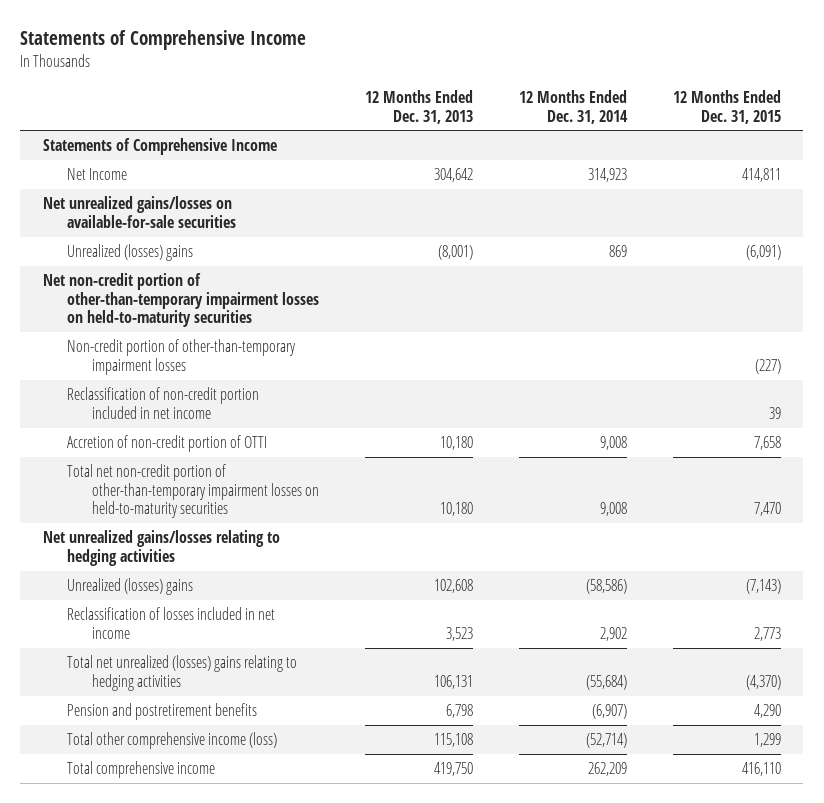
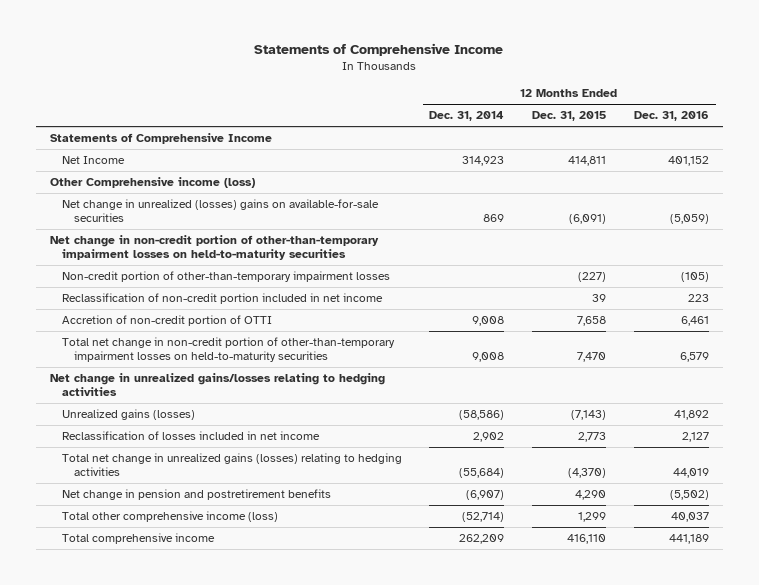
[365,90,474,124] 12 Months Ended Dec. 31, 2013 -> none
none -> [634,111,710,122] Dec. 31, 2016
[43,196,237,228] Net unrealized gains/losses on available-for-sale securities -> none
none -> [49,177,255,189] Other Comprehensive income (loss)
[67,244,194,262] Unrealized (losses) gains -> [61,199,379,222] Net change in unrealized (losses) gains on available-for-sale securities
[43,273,320,328] Net non-credit portion of other-than-temporary impairment losses on held-to-maturity securities -> [49,235,379,260] Net change in non-credit portion of other-than-temporary impairment losses on held-to-maturity securities
[67,464,319,519] Total net non-credit portion of other-than-temporary impairment losses on held-to-maturity securities -> [61,337,395,362] Total net change in non-credit portion of other-than-temporary impairment losses on held-to-maturity securities
[43,530,281,566] Net unrealized gains/losses relating to hedging activities -> [49,373,385,396] Net change in unrealized gains/losses relating to hedging activities
[67,578,194,596] Unrealized (losses) gains -> [61,409,195,421] Unrealized gains (losses)
[67,655,298,691] Total net unrealized (losses) gains relating to hedging activities -> [61,453,402,476] Total net change in unrealized gains (losses) relating to hedging activities
[67,703,258,721] Pension and postretirement benefits -> [61,489,331,501] Net change in pension and postretirement benefits

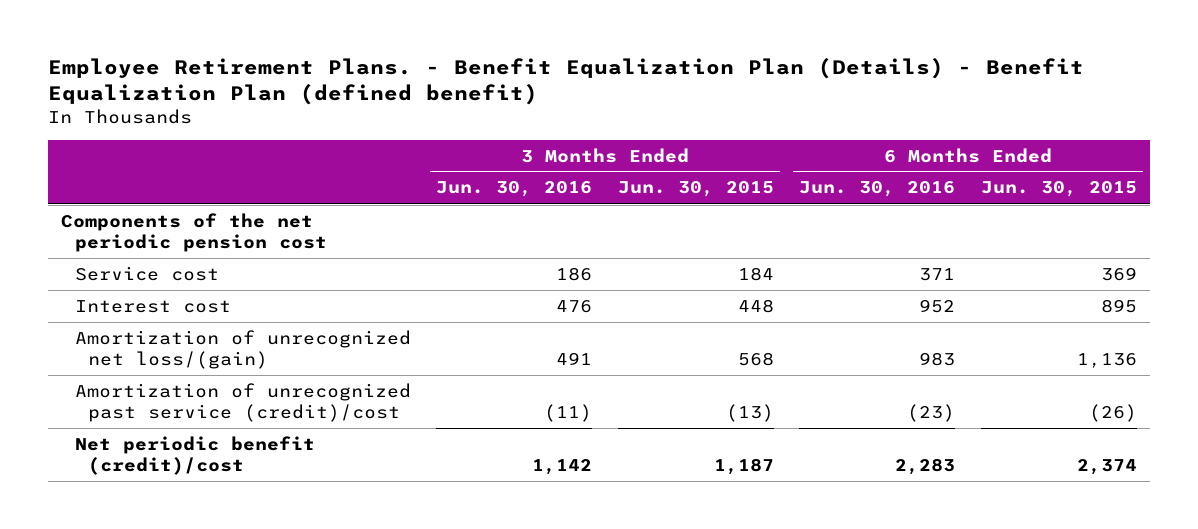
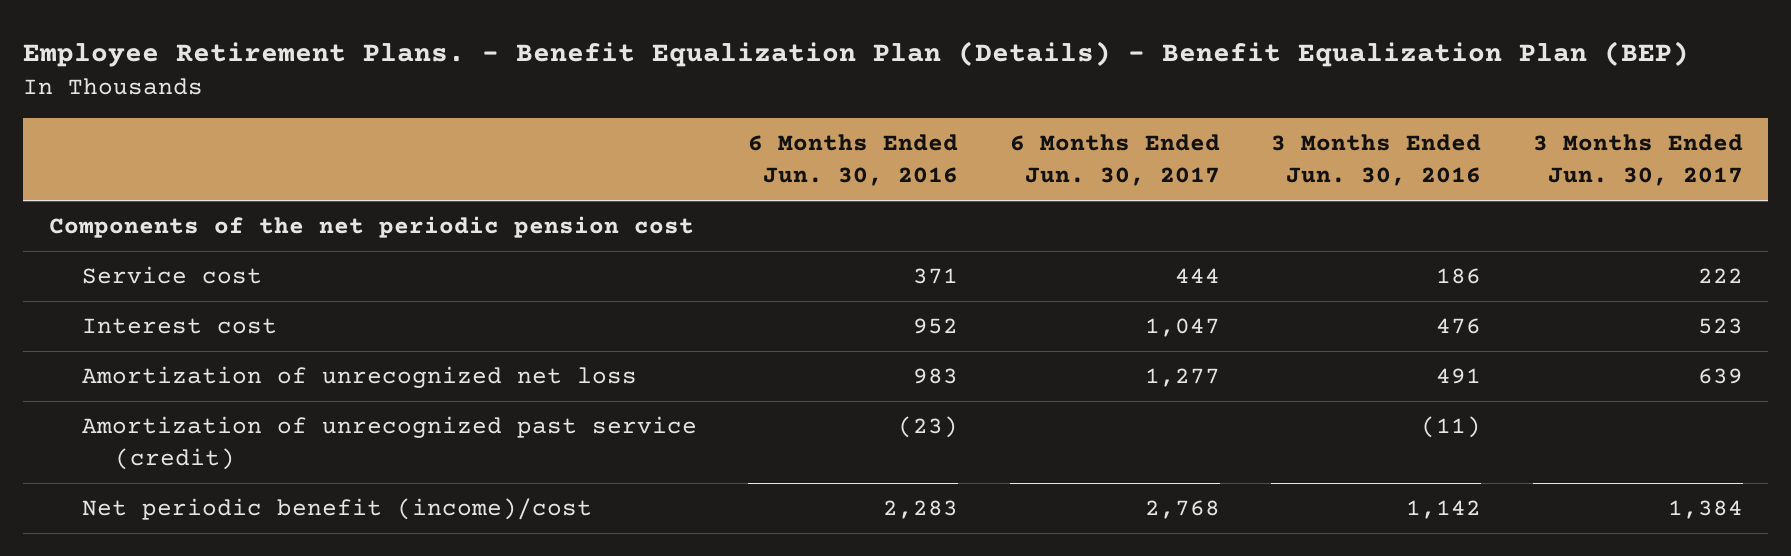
[48,58,1085,106] Employee Retirement Plans. - Benefit Equalization Plan (Details) - Benefit Equalization Plan (defined benefit) -> [22,40,1689,67] Employee Retirement Plans. - Benefit Equalization Plan (Details) - Benefit Equalization Plan (BEP)
[617,181,774,198] Jun. 30, 2015 -> none
[980,181,1137,198] Jun. 30, 2015 -> none
none -> [1009,134,1220,187] 6 Months Ended Jun. 30, 2017
none -> [1532,134,1743,187] 3 Months Ended Jun. 30, 2017
[74,329,411,370] Amortization of unrecognized net loss/(gain) -> [82,366,638,389] Amortization of unrecognized net loss
[74,382,411,423] Amortization of unrecognized past service (credit)/cost -> [82,416,698,470] Amortization of unrecognized past service (credit)
[74,435,315,476] Net periodic benefit (credit)/cost -> [82,498,593,521] Net periodic benefit (income)/cost

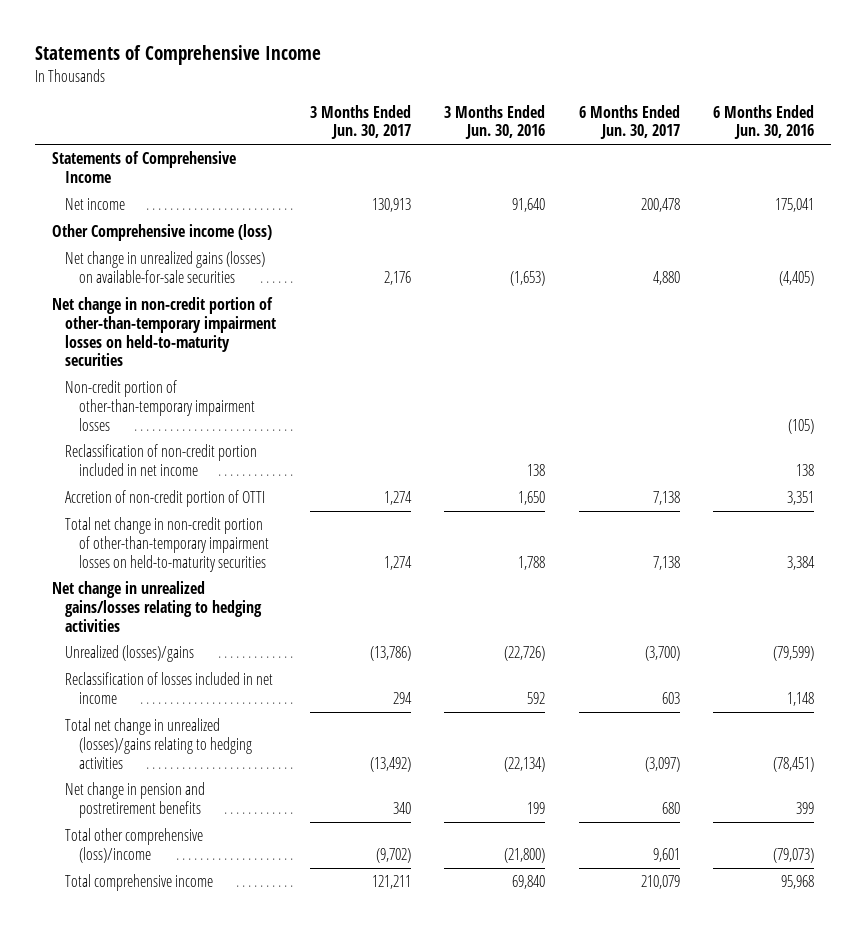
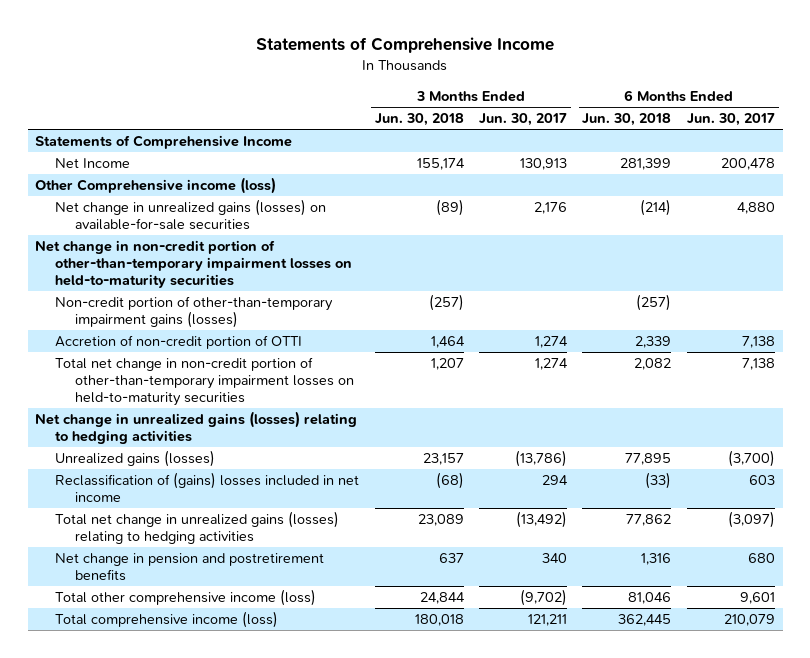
[444,104,546,140] 3 Months Ended Jun. 30, 2016 -> none
[713,104,815,140] 6 Months Ended Jun. 30, 2016 -> none
none -> [374,113,464,127] Jun. 30, 2018
none -> [582,113,672,127] Jun. 30, 2018
[65,198,126,211] Net income -> [55,158,131,169] Net Income
[65,444,258,476] Reclassification of non-credit portion included in net income -> none
[65,380,255,431] Non-credit portion of other-than-temporary impairment losses -> [55,296,334,329] Non-credit portion of other-than-temporary impairment gains (losses)
[51,581,263,632] Net change in unrealized gains/losses relating to hedging activities -> [35,411,358,445] Net change in unrealized gains (losses) relating to hedging activities
[65,645,195,663] Unrealized (losses)/gains -> [55,450,216,468] Unrealized gains (losses)
[65,672,274,704] Reclassification of losses included in net income -> [55,472,360,503] Reclassification of (gains) losses included in net income
[65,718,252,769] Total net change in unrealized (losses)/gains relating to hedging activities -> [55,511,340,545] Total net change in unrealized gains (losses) relating to hedging activities
[65,828,204,863] Total other comprehensive (loss)/income -> [55,589,317,607] Total other comprehensive income (loss)
[65,874,214,892] Total comprehensive income -> [55,611,279,629] Total comprehensive income (loss)

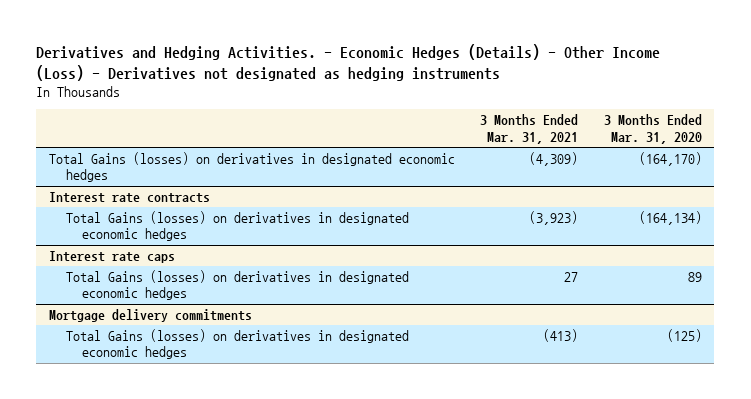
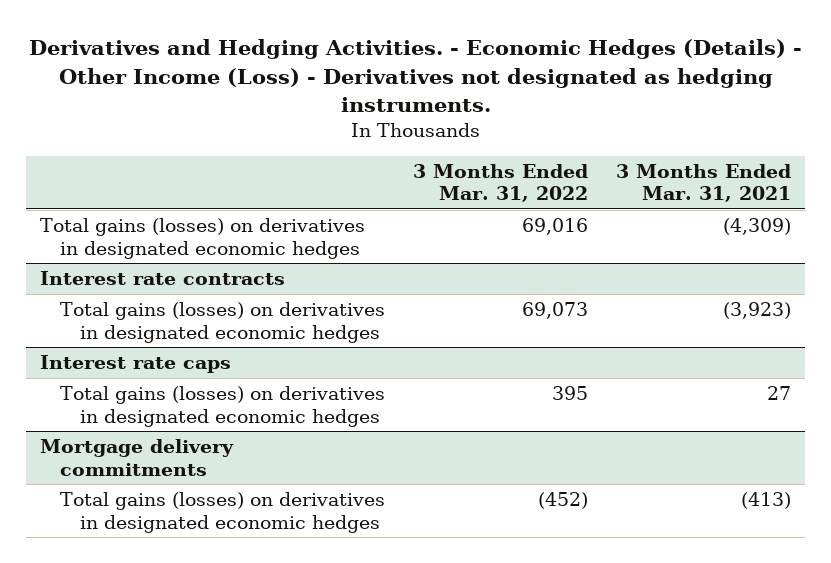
[36,44,661,81] Derivatives and Hedging Activities. - Economic Hedges (Details) - Other Income (Loss) - Derivatives not designated as hedging instruments -> [28,39,802,113] Derivatives and Hedging Activities. - Economic Hedges (Details) - Other Income (Loss) - Derivatives not designated as hedging instruments.
[603,114,702,144] 3 Months Ended Mar. 31, 2020 -> none
none -> [413,163,589,203] 3 Months Ended Mar. 31, 2022
[49,151,456,183] Total Gains (losses) on derivatives in designated economic hedges -> [40,218,366,259] Total gains (losses) on derivatives in designated economic hedges
[65,210,409,242] Total Gains (losses) on derivatives in designated economic hedges -> [60,302,386,343] Total gains (losses) on derivatives in designated economic hedges
[65,269,409,301] Total Gains (losses) on derivatives in designated economic hedges -> [60,386,386,427] Total gains (losses) on derivatives in designated economic hedges
[65,328,409,360] Total Gains (losses) on derivatives in designated economic hedges -> [60,492,386,533] Total gains (losses) on derivatives in designated economic hedges

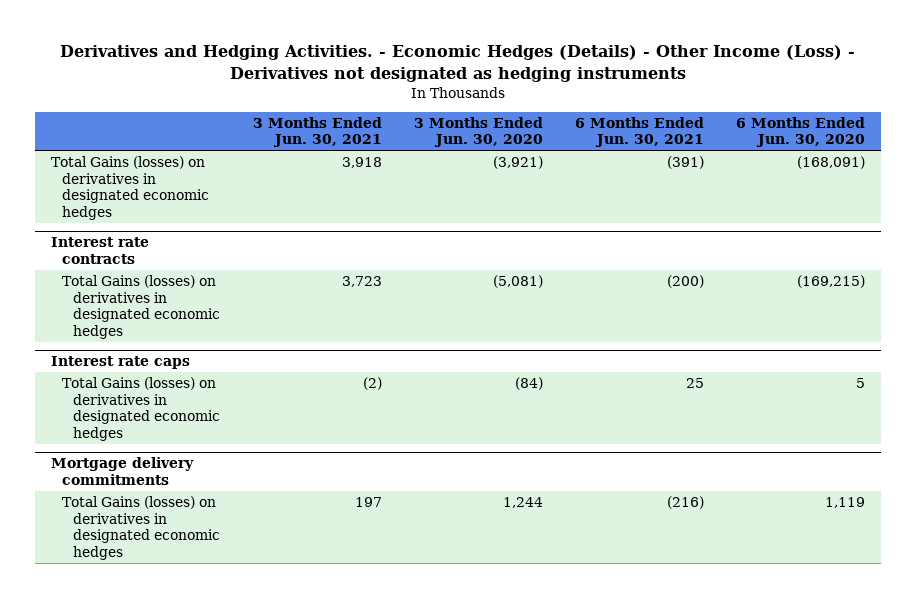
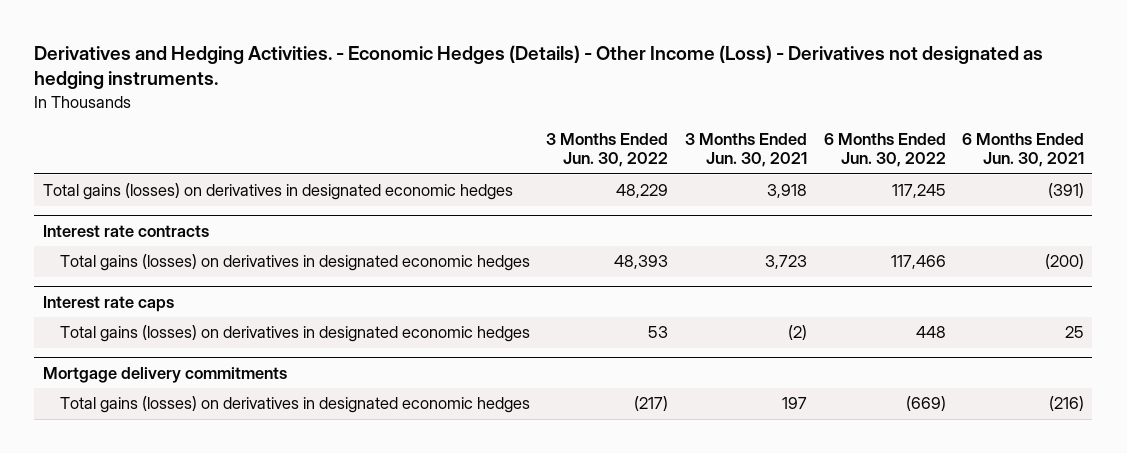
[59,44,855,82] Derivatives and Hedging Activities. - Economic Hedges (Details) - Other Income (Loss) - Derivatives not designated as hedging instruments -> [34,44,1044,90] Derivatives and Hedging Activities. - Economic Hedges (Details) - Other Income (Loss) - Derivatives not designated as hedging instruments.
[413,116,543,148] 3 Months Ended Jun. 30, 2020 -> none
[735,116,865,148] 6 Months Ended Jun. 30, 2020 -> none
none -> [546,133,669,168] 3 Months Ended Jun. 30, 2022
none -> [823,133,946,168] 6 Months Ended Jun. 30, 2022
[51,156,210,220] Total Gains (losses) on derivatives in designated economic hedges -> [42,183,513,201] Total gains (losses) on derivatives in designated economic hedges
[62,275,221,339] Total Gains (losses) on derivatives in designated economic hedges -> [59,254,530,272] Total gains (losses) on derivatives in designated economic hedges
[62,377,221,441] Total Gains (losses) on derivatives in designated economic hedges -> [59,325,530,343] Total gains (losses) on derivatives in designated economic hedges
[62,496,221,560] Total Gains (losses) on derivatives in designated economic hedges -> [59,396,530,414] Total gains (losses) on derivatives in designated economic hedges

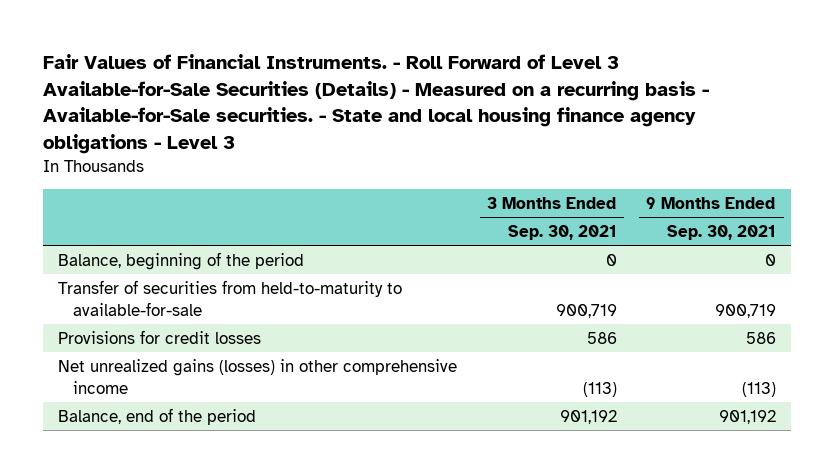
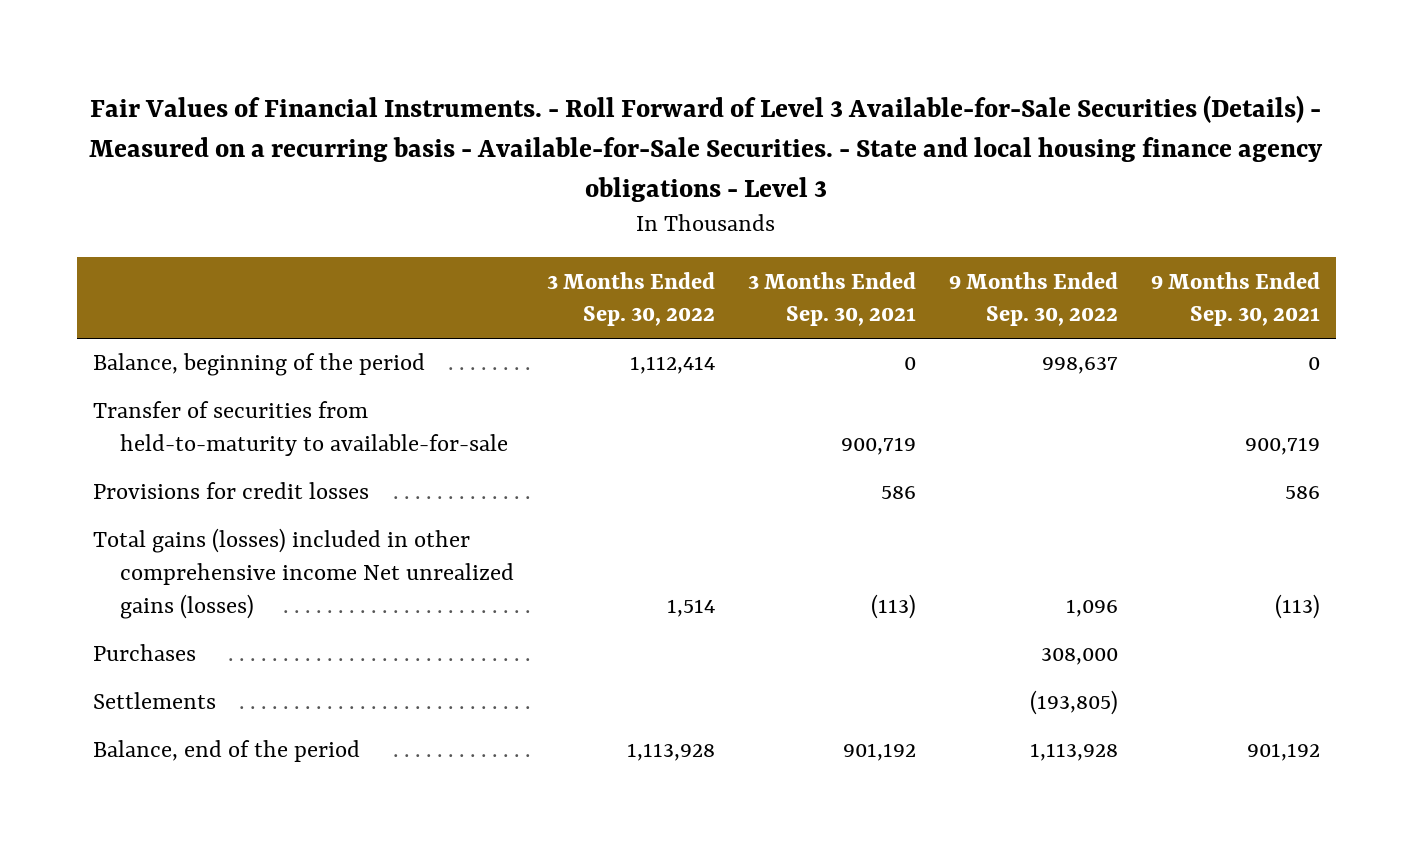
[42,54,709,154] Fair Values of Financial Instruments. - Roll Forward of Level 3 Available-for-Sale Securities (Details) - Measured on a recurring basis - Available-for-Sale securities. - State and local housing finance agency obligations - Level 3 -> [89,94,1324,202] Fair Values of Financial Instruments. - Roll Forward of Level 3 Available-for-Sale Securities (Details) - Measured on a recurring basis - Available-for-Sale Securities. - State and local housing finance agency obligations - Level 3
none -> [546,271,715,327] 3 Months Ended Sep. 30, 2022
none -> [948,271,1118,327] 9 Months Ended Sep. 30, 2022
[58,358,458,394] Net unrealized gains (losses) in other comprehensive income -> [92,528,514,620] Total gains (losses) included in other comprehensive income Net unrealized gains (losses)
none -> [92,644,196,662] Purchases
none -> [92,692,216,710] Settlements

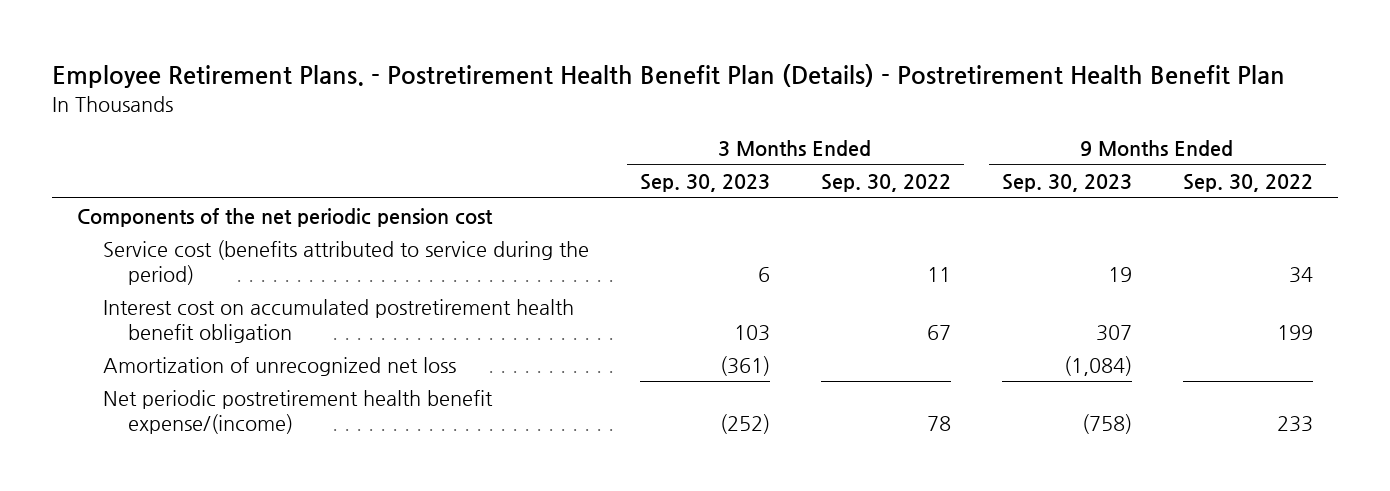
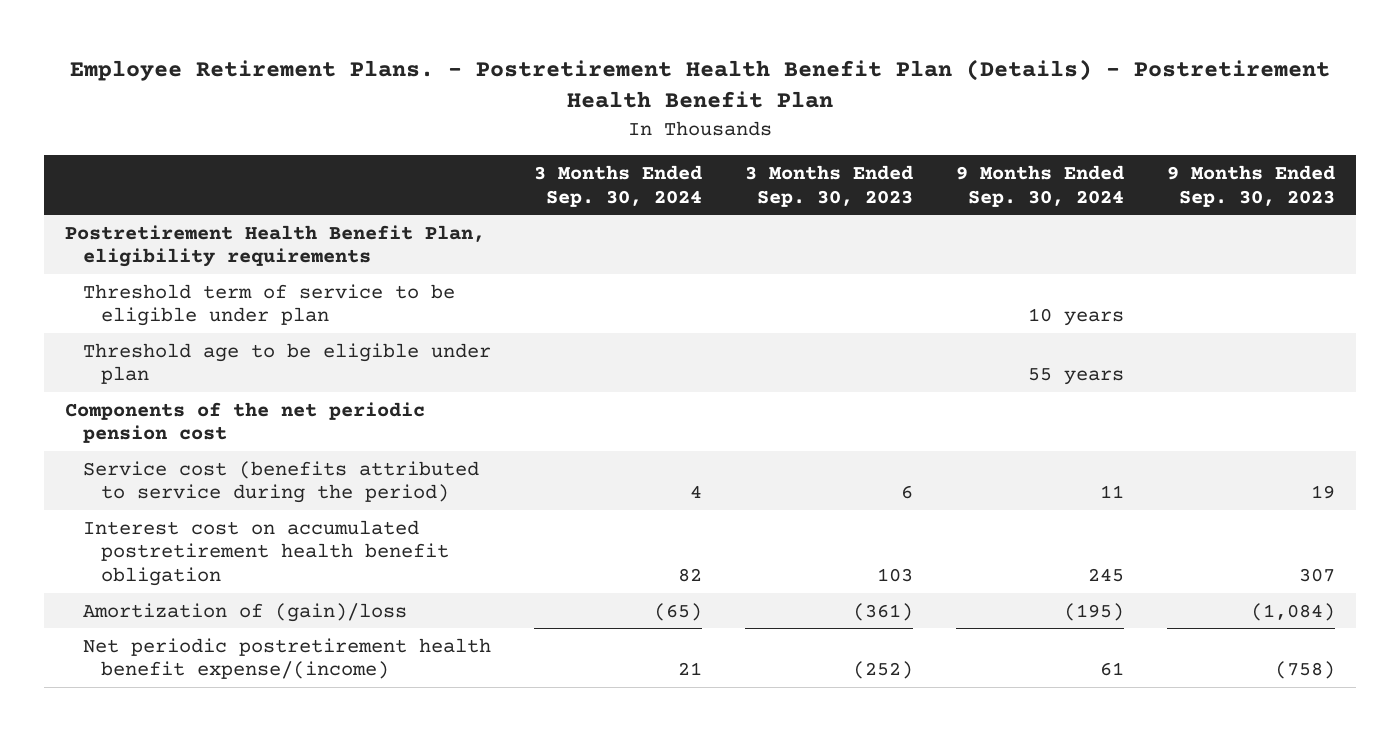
[820,174,951,193] Sep. 30, 2022 -> none
[1182,174,1313,193] Sep. 30, 2022 -> none
none -> [534,165,703,207] 3 Months Ended Sep. 30, 2024
none -> [955,165,1124,207] 9 Months Ended Sep. 30, 2024
none -> [65,224,486,268] Postretirement Health Benefit Plan, eligibility requirements
none -> [83,283,456,327] Threshold term of service to be eligible under plan
none -> [83,342,492,385] Threshold age to be eligible under plan
[102,356,456,376] Amortization of unrecognized net loss -> [83,602,408,622] Amortization of (gain)/loss

